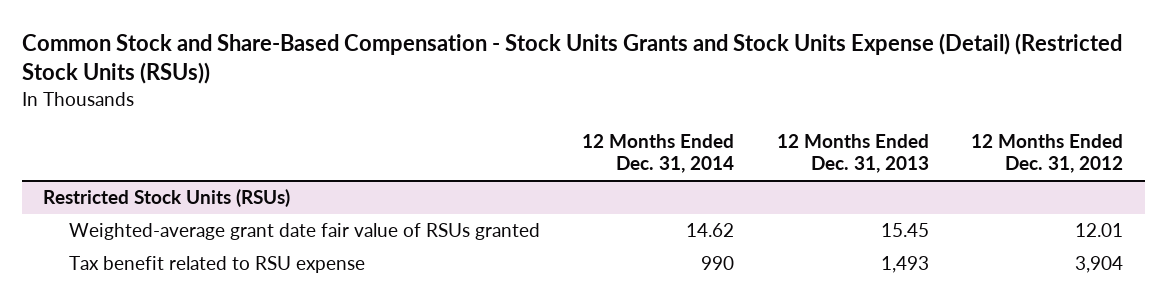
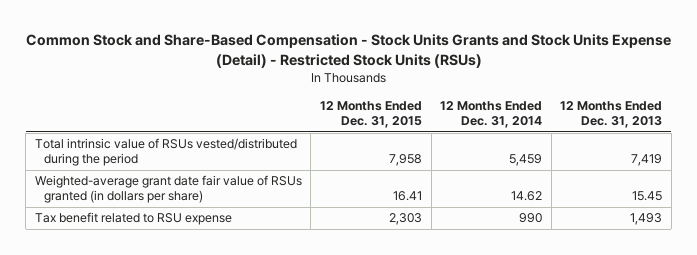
[22,33,1123,85] Common Stock and Share-Based Compensation - Stock Units Grants and Stock Units Expense (Detail) (Restricted Stock Units (RSUs)) -> [25,34,671,69] Common Stock and Share-Based Compensation - Stock Units Grants and Stock Units Expense (Detail) - Restricted Stock Units (RSUs)
[971,133,1124,174] 12 Months Ended Dec. 31, 2012 -> none
none -> [319,101,422,129] 12 Months Ended Dec. 31, 2015
[43,189,291,208] Restricted Stock Units (RSUs) -> none
none -> [34,138,297,167] Total intrinsic value of RSUs vested/distributed during the period
[68,223,540,241] Weighted-average grant date fair value of RSUs granted -> [34,175,302,204] Weighted-average grant date fair value of RSUs granted (in dollars per share)

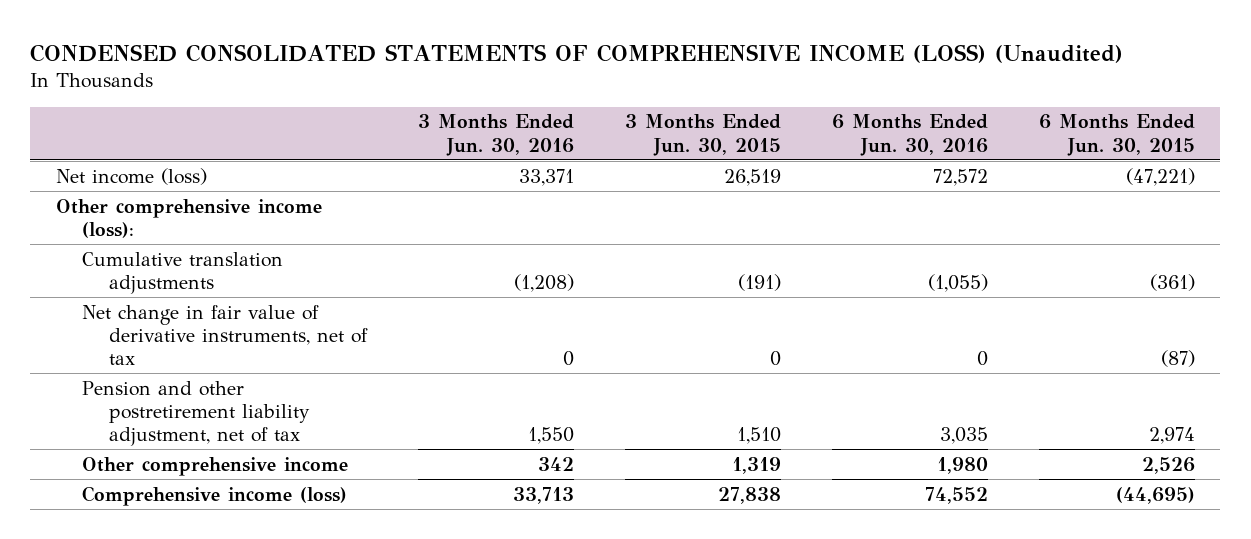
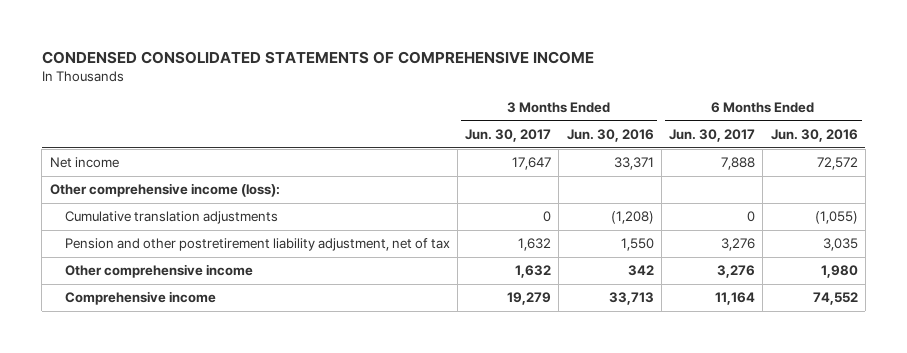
[30,43,1124,63] CONDENSED CONSOLIDATED STATEMENTS OF COMPREHENSIVE INCOME (LOSS) (Unaudited) -> [41,50,594,64] CONDENSED CONSOLIDATED STATEMENTS OF COMPREHENSIVE INCOME
[624,114,781,156] 3 Months Ended Jun. 30, 2015 -> none
[1038,114,1195,156] 6 Months Ended Jun. 30, 2015 -> none
none -> [465,129,552,143] Jun. 30, 2017
none -> [669,129,756,143] Jun. 30, 2017
[55,167,207,185] Net income (loss) -> [49,157,119,169] Net income
[82,304,368,366] Net change in fair value of derivative instruments, net of tax -> none
[82,485,348,506] Comprehensive income (loss) -> [64,291,216,306] Comprehensive income

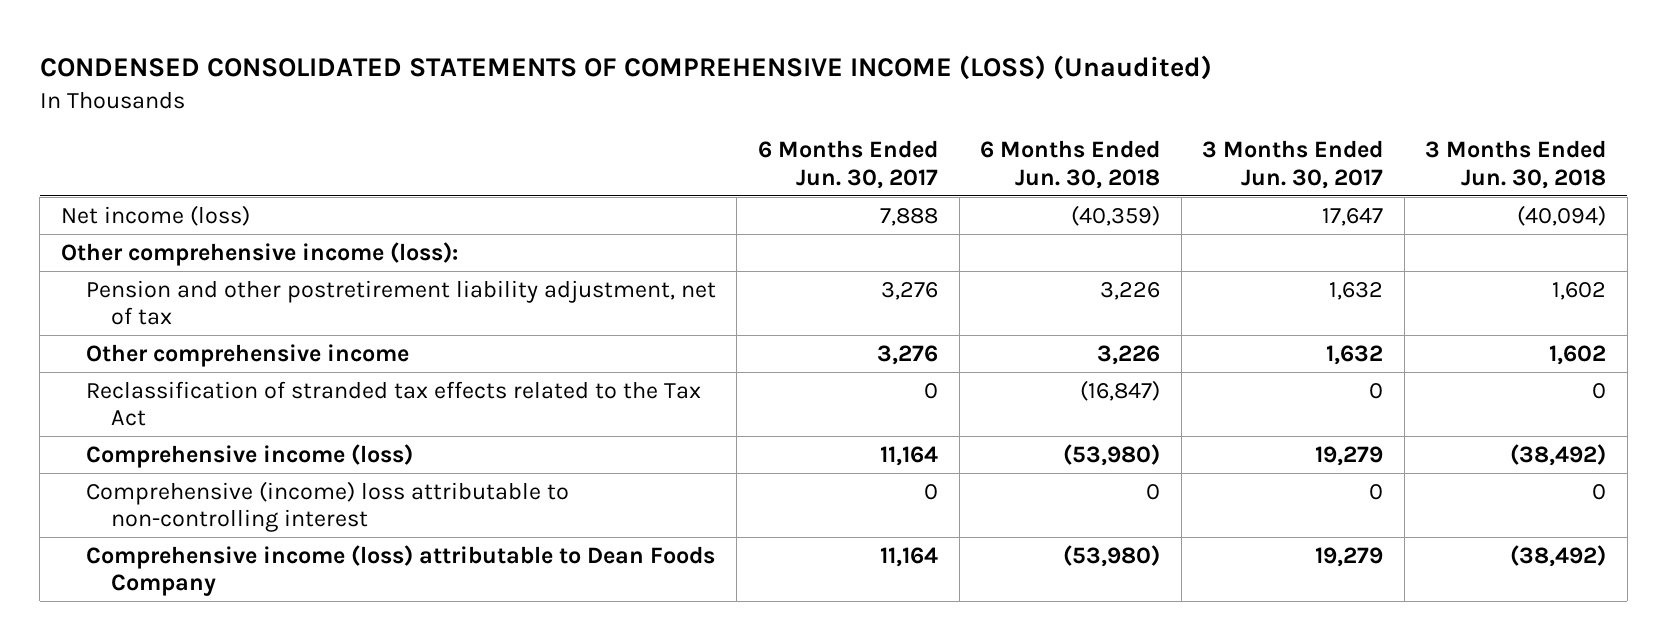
[41,50,594,64] CONDENSED CONSOLIDATED STATEMENTS OF COMPREHENSIVE INCOME -> [39,55,1212,81] CONDENSED CONSOLIDATED STATEMENTS OF COMPREHENSIVE INCOME (LOSS) (Unaudited)
[566,129,654,143] Jun. 30, 2016 -> none
[770,129,858,143] Jun. 30, 2016 -> none
none -> [980,140,1161,189] 6 Months Ended Jun. 30, 2018
none -> [1425,140,1607,189] 3 Months Ended Jun. 30, 2018
[49,157,119,169] Net income -> [60,204,250,226] Net income (loss)
[64,211,278,225] Cumulative translation adjustments -> none
none -> [85,380,701,426] Reclassification of stranded tax effects related to the Tax Act
none -> [85,443,413,468] Comprehensive income (loss)
none -> [85,480,569,532] Comprehensive (income) loss attributable to non-controlling interest
[64,291,216,306] Comprehensive income -> [85,544,715,596] Comprehensive income (loss) attributable to Dean Foods Company

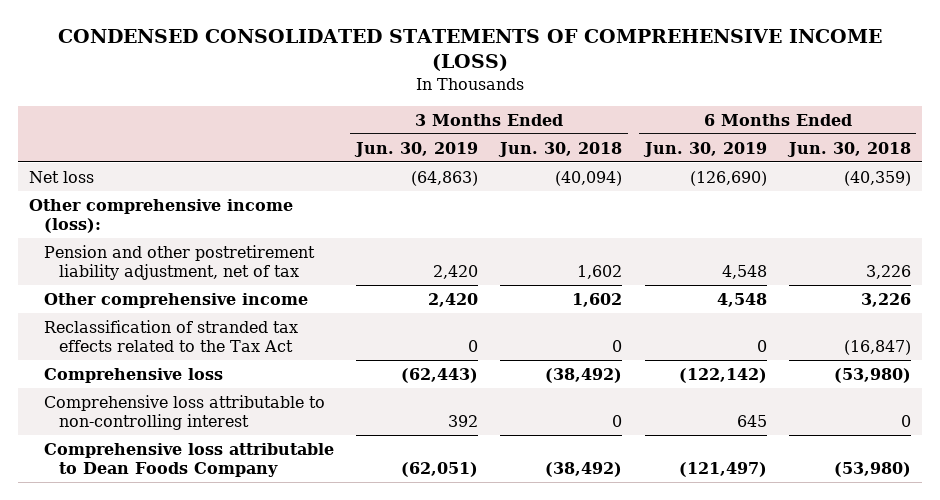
[39,55,1212,81] CONDENSED CONSOLIDATED STATEMENTS OF COMPREHENSIVE INCOME (LOSS) (Unaudited) -> [57,28,882,71] CONDENSED CONSOLIDATED STATEMENTS OF COMPREHENSIVE INCOME (LOSS)
[757,140,938,189] 6 Months Ended Jun. 30, 2017 -> none
[1202,140,1384,189] 3 Months Ended Jun. 30, 2017 -> none
none -> [354,141,479,157] Jun. 30, 2019
none -> [642,141,767,157] Jun. 30, 2019
[60,204,250,226] Net income (loss) -> [28,170,94,183] Net loss
[85,443,413,468] Comprehensive income (loss) -> [43,367,223,383] Comprehensive loss
[85,480,569,532] Comprehensive (income) loss attributable to non-controlling interest -> [43,394,325,430] Comprehensive loss attributable to non-controlling interest
[85,544,715,596] Comprehensive income (loss) attributable to Dean Foods Company -> [43,442,334,477] Comprehensive loss attributable to Dean Foods Company

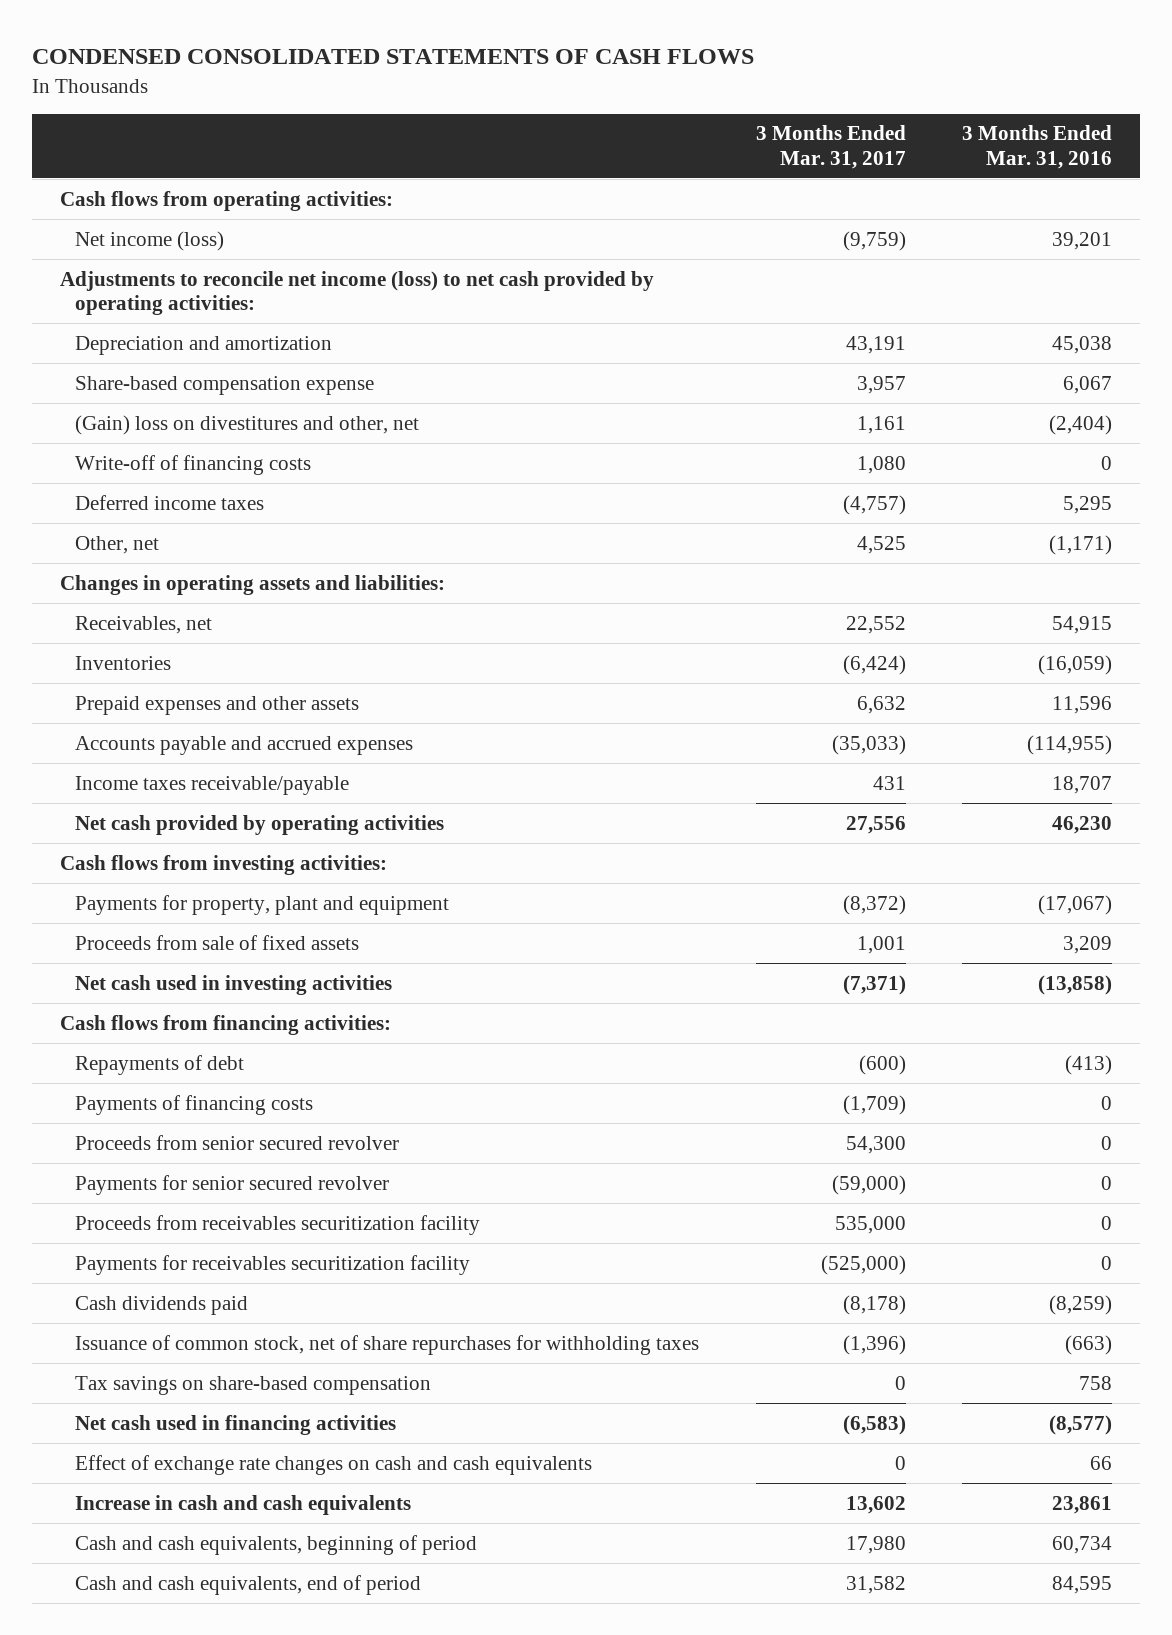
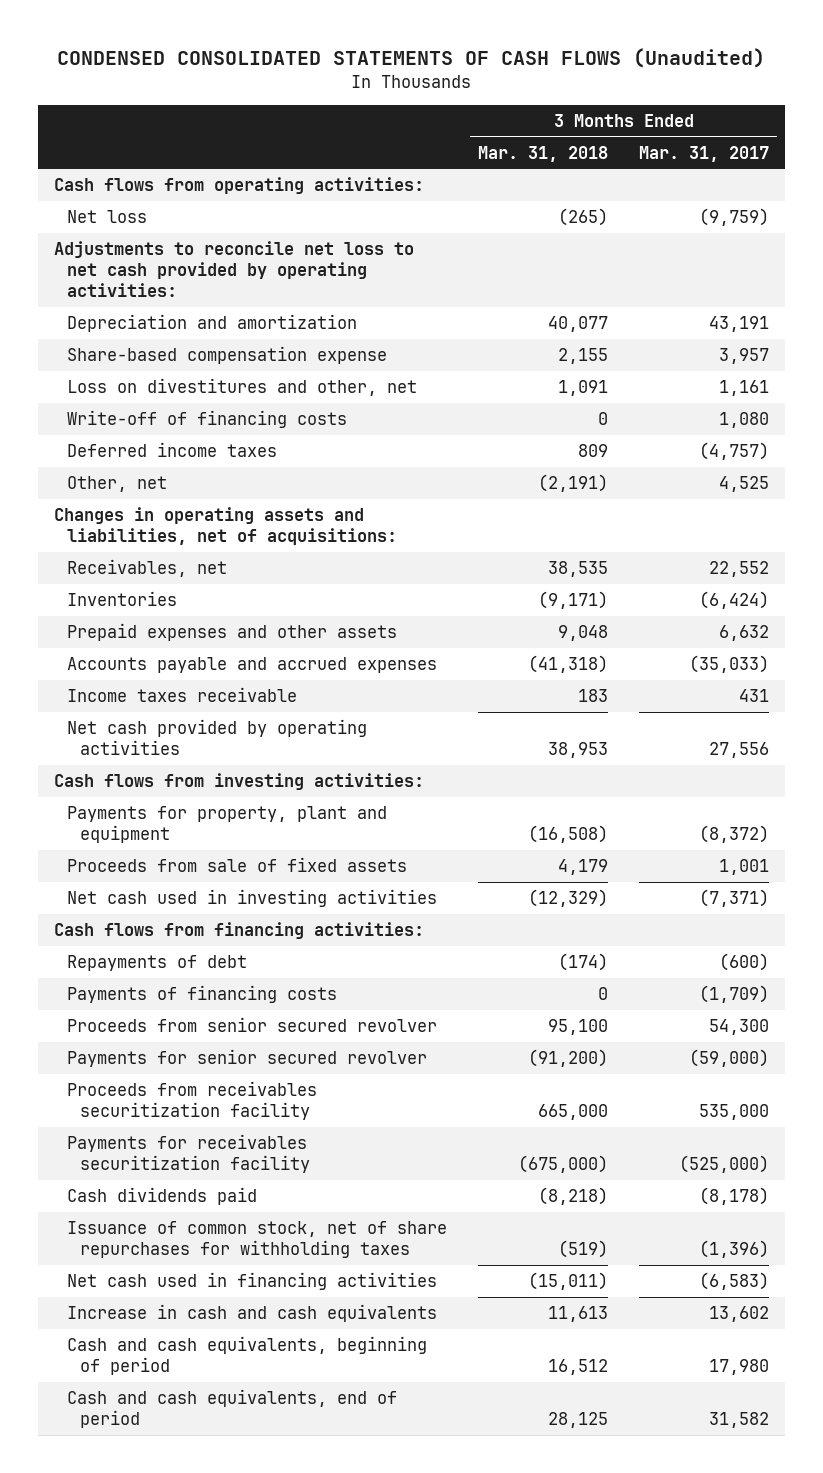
[31,49,754,65] CONDENSED CONSOLIDATED STATEMENTS OF CASH FLOWS -> [57,47,766,68] CONDENSED CONSOLIDATED STATEMENTS OF CASH FLOWS (Unaudited)
[961,125,1112,169] 3 Months Ended Mar. 31, 2016 -> none
none -> [478,145,609,162] Mar. 31, 2018
[75,230,225,251] Net income (loss) -> [66,210,147,224] Net loss
[60,270,655,316] Adjustments to reconcile net income (loss) to net cash provided by operating activities: -> [53,241,414,298] Adjustments to reconcile net loss to net cash provided by operating activities:
[75,414,420,435] (Gain) loss on divestitures and other, net -> [66,378,417,397] Loss on divestitures and other, net
[60,574,446,595] Changes in operating assets and liabilities: -> [53,507,397,546] Changes in operating assets and liabilities, net of acquisitions:
[75,775,350,795] Income taxes receivable/payable -> [66,687,297,703] Income taxes receivable
[75,1375,432,1395] Tax savings on share-based compensation -> none
[75,1454,593,1475] Effect of exchange rate changes on cash and cash equivalents -> none

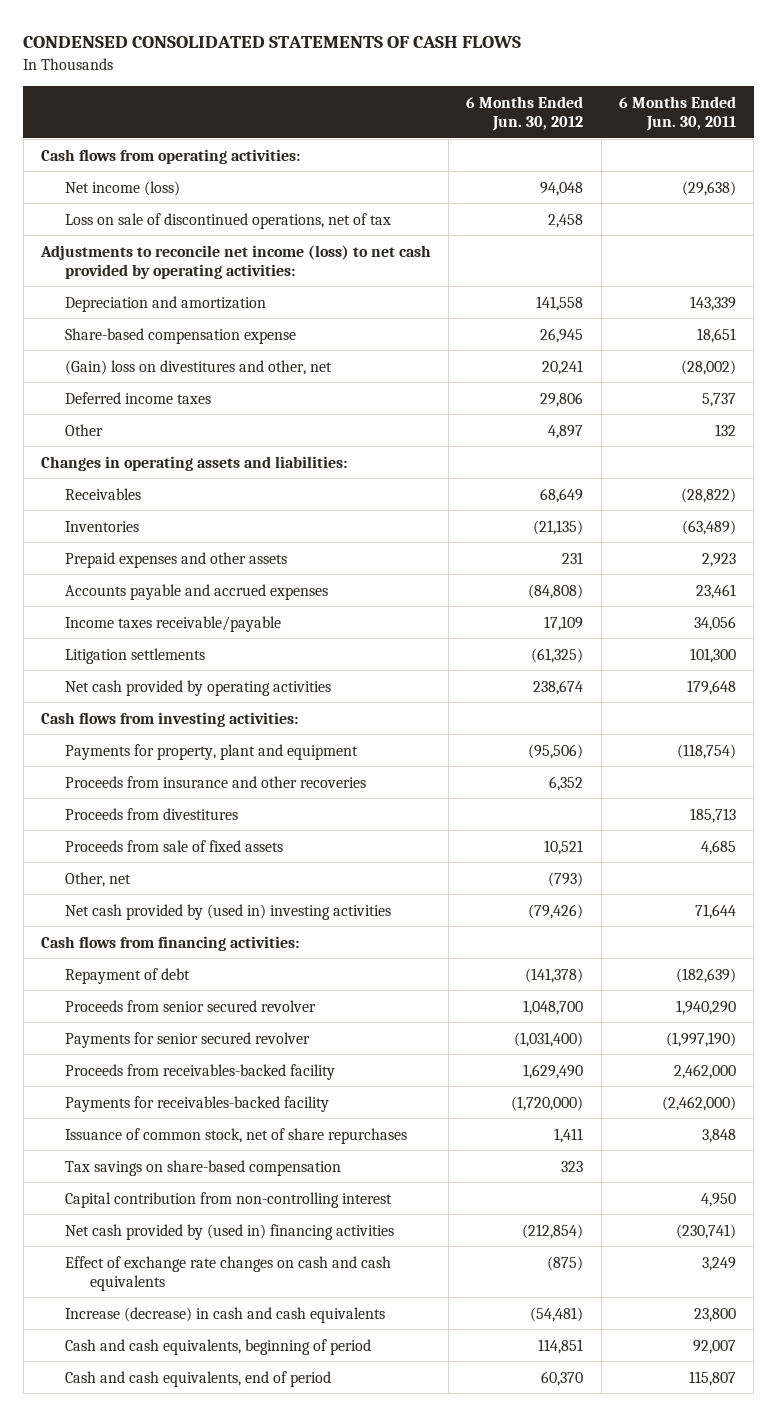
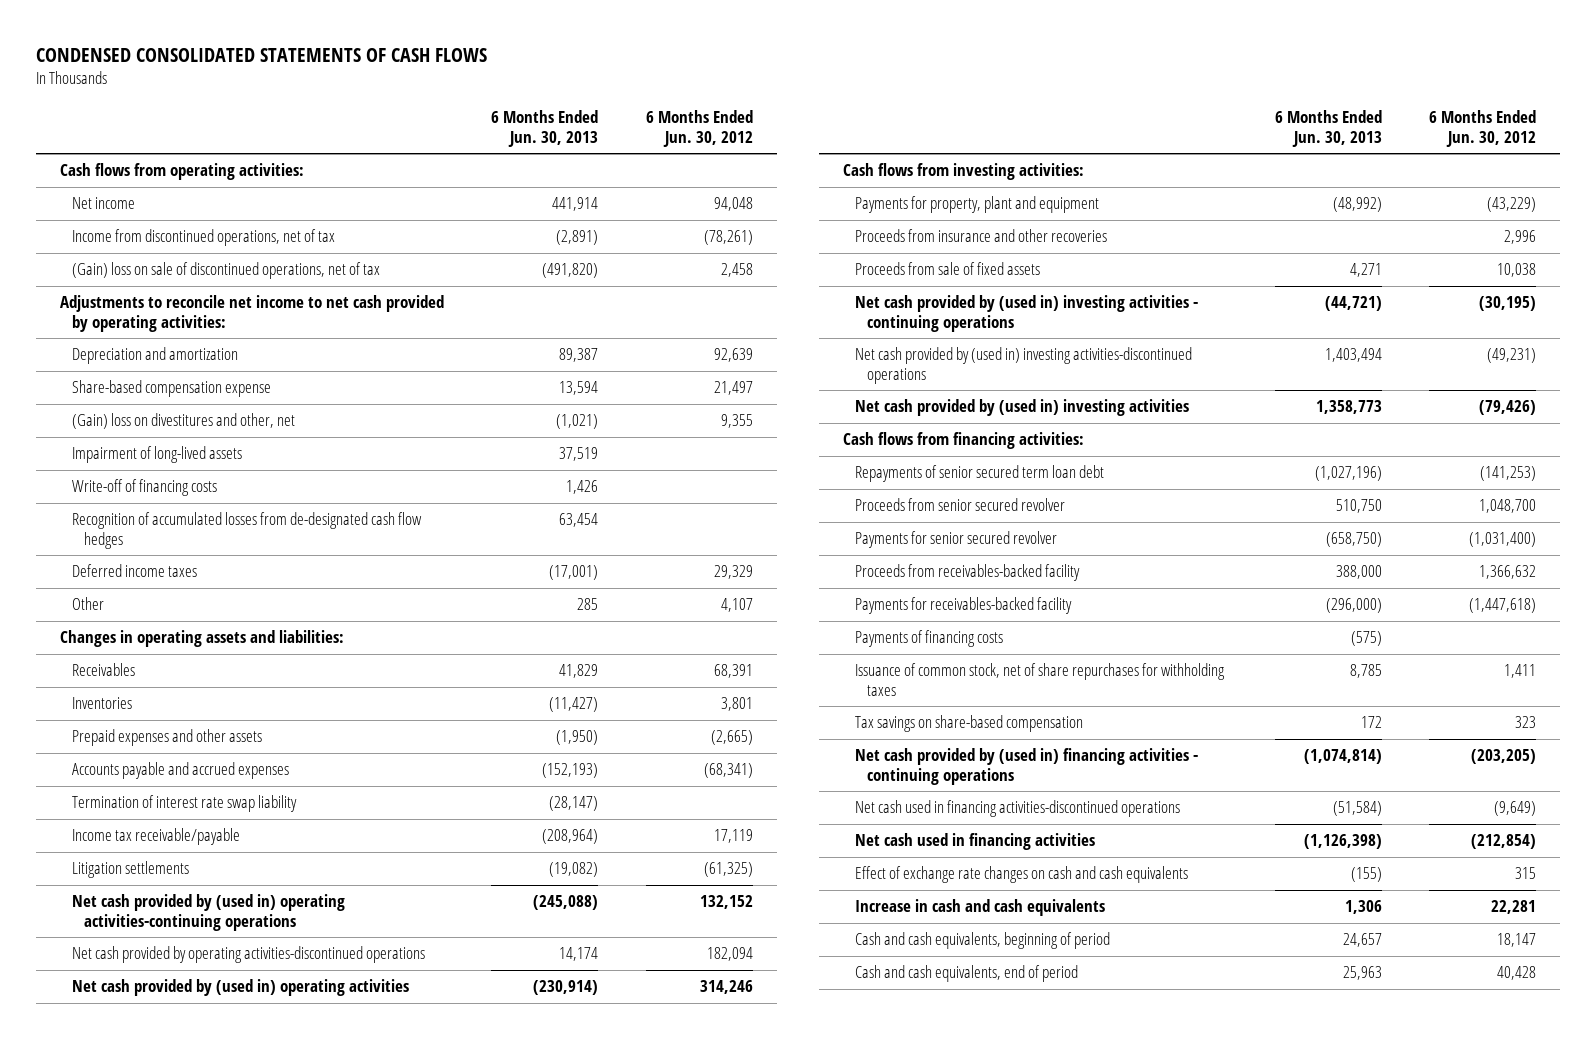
[619,95,737,132] 6 Months Ended Jun. 30, 2011 -> none
none -> [491,110,599,147] 6 Months Ended Jun. 30, 2013
[65,180,181,196] Net income (loss) -> [71,197,135,210] Net income
none -> [71,229,335,247] Income from discontinued operations, net of tax
[65,212,392,229] Loss on sale of discontinued operations, net of tax -> [71,262,380,280] (Gain) loss on sale of discontinued operations, net of tax
[39,244,431,279] Adjustments to reconcile net income (loss) to net cash provided by operating activities: -> [59,295,444,332] Adjustments to reconcile net income to net cash provided by operating activities:
[536,295,584,311] 141,558 -> [714,348,754,363] 92,639
[540,327,584,343] 26,945 -> [714,381,754,396] 21,497
[542,359,584,375] 20,241 -> [721,414,754,429] 9,355
none -> [71,446,242,464] Impairment of long-lived assets
none -> [71,479,217,497] Write-off of financing costs
none -> [71,512,422,549] Recognition of accumulated losses from de-designated cash flow hedges
[540,391,584,407] 29,806 -> [714,565,754,580] 29,329
[548,424,584,439] 4,897 -> [721,598,754,613] 4,107
[540,487,584,503] 68,649 -> [714,664,754,679] 68,391
[533,519,584,535] (21,135) -> [721,697,754,712] 3,801
[562,551,584,564] 231 -> [711,730,754,746] (2,665)
[528,583,584,599] (84,808) -> [704,763,754,779] (68,341)
none -> [71,795,297,813] Termination of interest rate swap liability
[65,615,282,632] Income taxes receivable/payable -> [71,828,240,846] Income tax receivable/payable
[544,615,584,631] 17,109 -> [714,829,754,844] 17,119
none -> [71,894,345,931] Net cash provided by (used in) operating activities-continuing operations
none -> [71,946,425,964] Net cash provided by operating activities-discontinued operations
[65,679,332,696] Net cash provided by operating activities -> [71,979,409,997] Net cash provided by (used in) operating activities
[533,679,584,695] 238,674 -> [700,980,754,995] 314,246
[65,807,239,820] Proceeds from divestitures -> none
[65,871,132,887] Other, net -> none
[528,743,584,759] (95,506) -> [1487,197,1537,213] (43,229)
[549,775,584,791] 6,352 -> [1504,230,1537,245] 2,996
[544,839,584,855] 10,521 -> [1497,263,1537,278] 10,038
none -> [855,295,1199,332] Net cash provided by (used in) investing activities - continuing operations
none -> [855,347,1193,384] Net cash provided by (used in) investing activities-discontinued operations
[65,967,191,984] Repayment of debt -> none
none -> [855,465,1105,483] Repayments of senior secured term loan debt
[523,1063,584,1079] 1,629,490 -> [1479,565,1537,580] 1,366,632
[511,1095,584,1111] (1,720,000) -> [1469,598,1537,614] (1,447,618)
none -> [855,630,1004,648] Payments of financing costs
[65,1127,408,1144] Issuance of common stock, net of share repurchases -> [855,663,1226,696] Issuance of common stock, net of share repurchases for withholding taxes
[65,1191,393,1208] Capital contribution from non-controlling interest -> none
none -> [855,748,1199,785] Net cash provided by (used in) financing activities - continuing operations
none -> [855,800,1181,818] Net cash used in financing activities-discontinued operations
[65,1223,395,1240] Net cash provided by (used in) financing activities -> [855,833,1096,851] Net cash used in financing activities
[547,1255,584,1271] (875) -> [1515,867,1537,880] 315
[65,1306,386,1323] Increase (decrease) in cash and cash equivalents -> [855,899,1106,917] Increase in cash and cash equivalents
[530,1306,584,1322] (54,481) -> [1491,900,1537,915] 22,281
[538,1338,584,1354] 114,851 -> [1497,933,1537,948] 18,147
[541,1370,584,1386] 60,370 -> [1497,966,1537,981] 40,428

